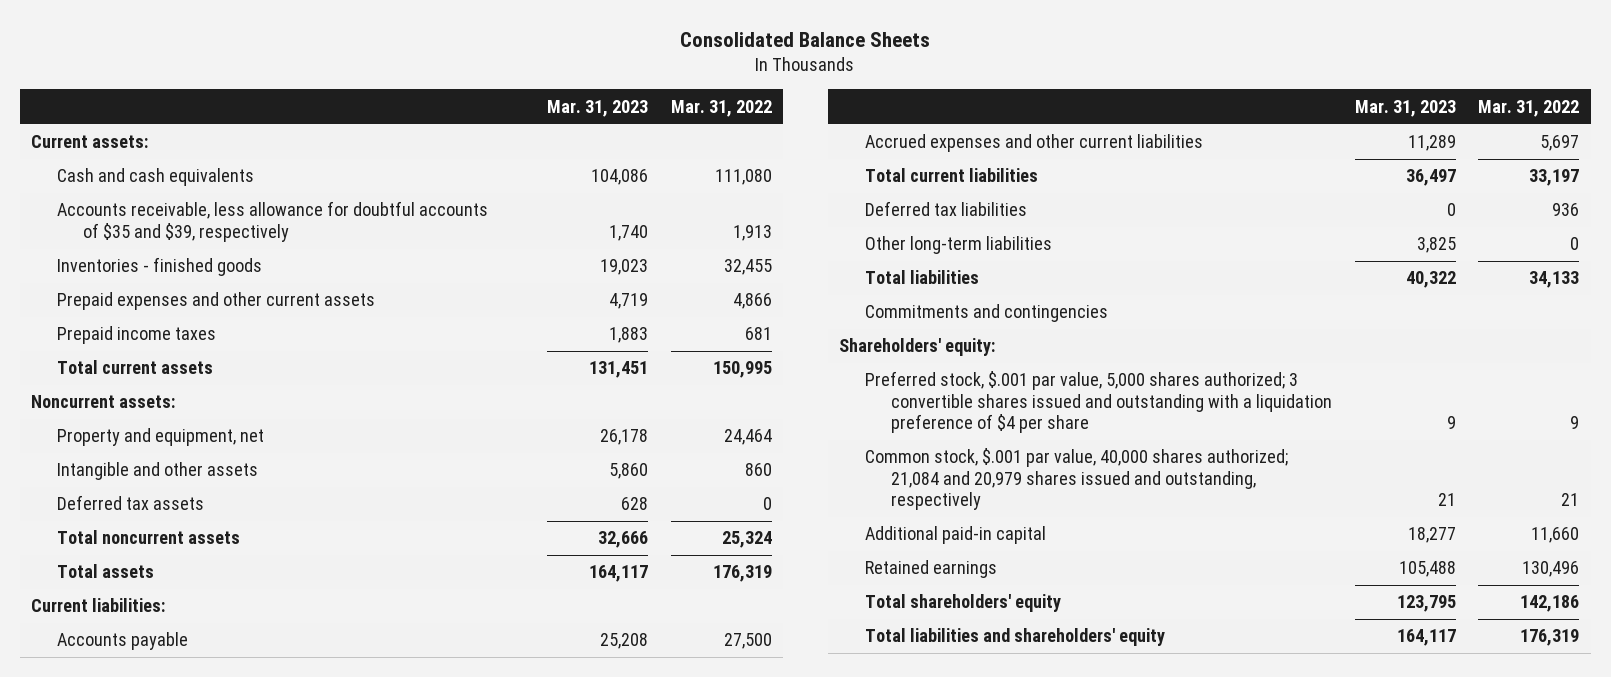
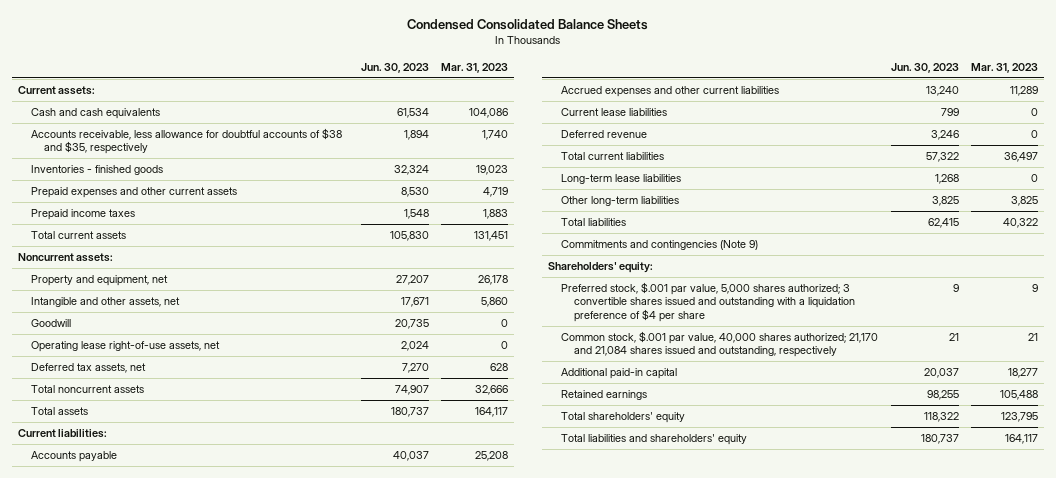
[680,32,931,48] Consolidated Balance Sheets -> [407,19,649,31] Condensed Consolidated Balance Sheets
[670,99,772,117] Mar. 31, 2022 -> none
none -> [360,62,429,73] Jun. 30, 2023
[57,201,489,242] Accounts receivable, less allowance for doubtful accounts of $35 and $39, respectively -> [31,128,343,155] Accounts receivable, less allowance for doubtful accounts of $38 and $35, respectively
[57,462,259,481] Intangible and other assets -> [31,297,181,308] Intangible and other assets, net
none -> [31,319,72,328] Goodwill
none -> [31,341,221,353] Operating lease right-of-use assets, net
[57,495,205,511] Deferred tax assets -> [31,363,147,374] Deferred tax assets, net
none -> [561,108,668,117] Current lease liabilities
none -> [561,130,648,139] Deferred revenue
[864,201,1027,217] Deferred tax liabilities -> none
none -> [561,174,682,185] Long-term lease liabilities
[864,304,1108,323] Commitments and contingencies -> [561,240,759,251] Commitments and contingencies (Note 9)
[864,448,1288,511] Common stock, $.001 par value, 40,000 shares authorized; 21,084 and 20,979 shares issued and outstanding, respectively -> [561,331,879,358] Common stock, $.001 par value, 40,000 shares authorized; 21,170 and 21,084 shares issued and outstanding, respectively

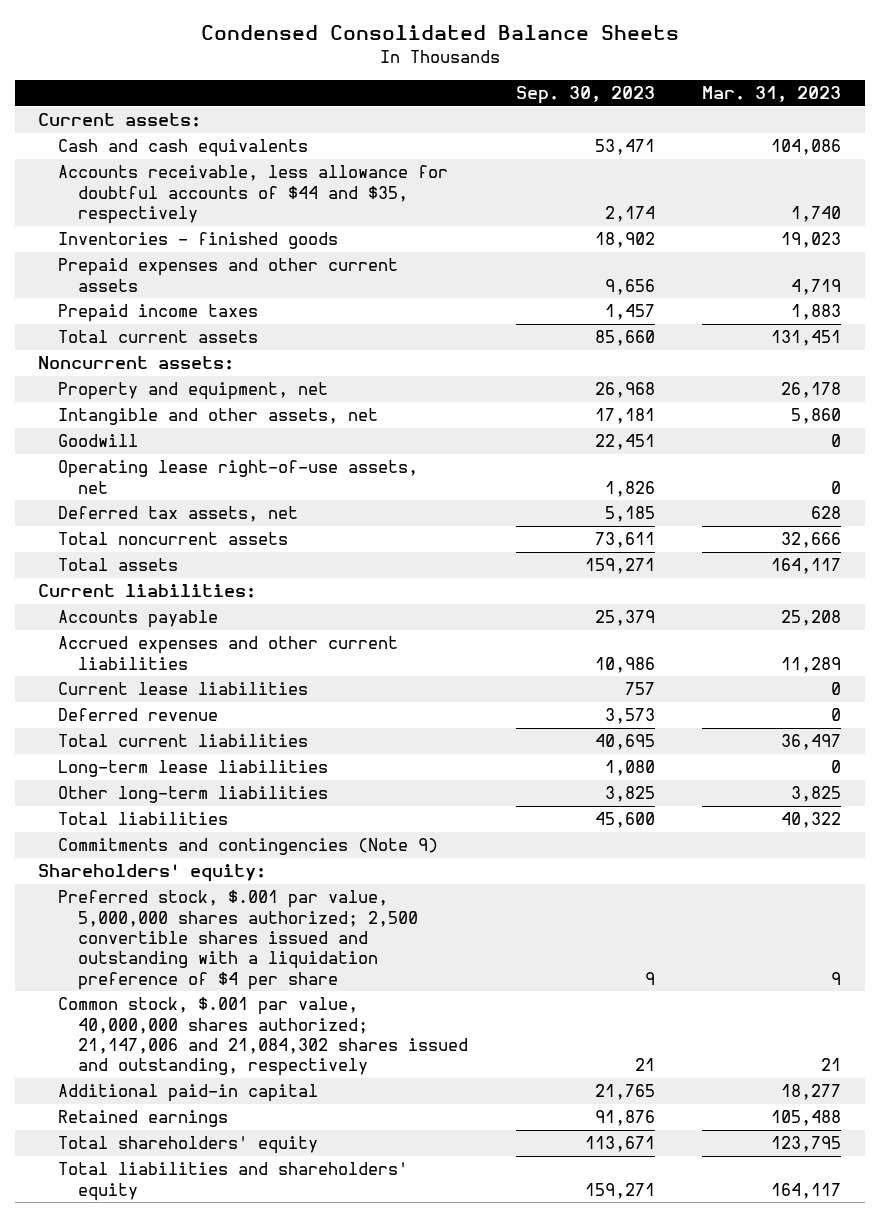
[360,62,429,73] Jun. 30, 2023 -> none
none -> [515,85,655,104] Sep. 30, 2023
[31,128,343,155] Accounts receivable, less allowance for doubtful accounts of $38 and $35, respectively -> [58,165,449,224] Accounts receivable, less allowance for doubtful accounts of $44 and $35, respectively
[561,282,855,322] Preferred stock, $.001 par value, 5,000 shares authorized; 3 convertible shares issued and outstanding with a liquidation preference of $4 per share -> [58,890,418,990] Preferred stock, $.001 par value, 5,000,000 shares authorized; 2,500 convertible shares issued and outstanding with a liquidation preference of $4 per share
[561,331,879,358] Common stock, $.001 par value, 40,000 shares authorized; 21,170 and 21,084 shares issued and outstanding, respectively -> [58,997,468,1077] Common stock, $.001 par value, 40,000,000 shares authorized; 21,147,006 and 21,084,302 shares issued and outstanding, respectively

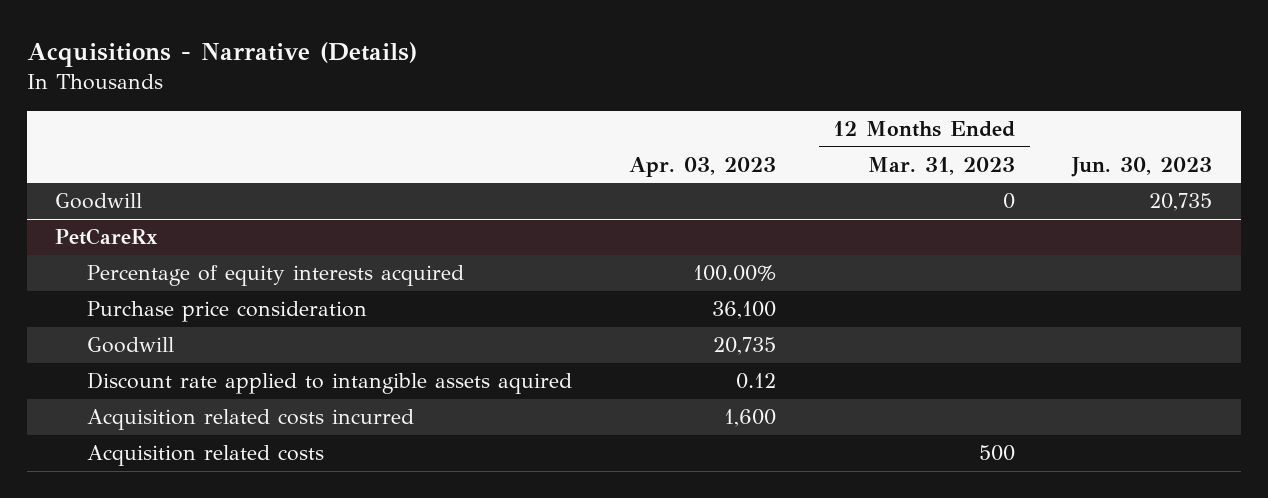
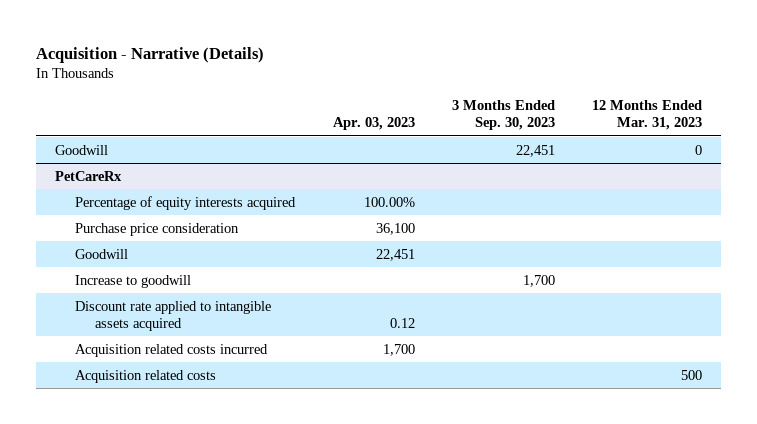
[26,42,417,68] Acquisitions - Narrative (Details) -> [36,46,265,63] Acquisition - Narrative (Details)
[1071,156,1213,177] Jun. 30, 2023 -> none
none -> [451,100,555,131] 3 Months Ended Sep. 30, 2023
[713,337,777,356] 20,735 -> [375,248,415,261] 22,451
none -> [75,274,192,288] Increase to goodwill
[87,372,573,395] Discount rate applied to intangible assets aquired -> [75,300,272,331] Discount rate applied to intangible assets acquired
[724,409,777,428] 1,600 -> [382,343,415,356] 1,700

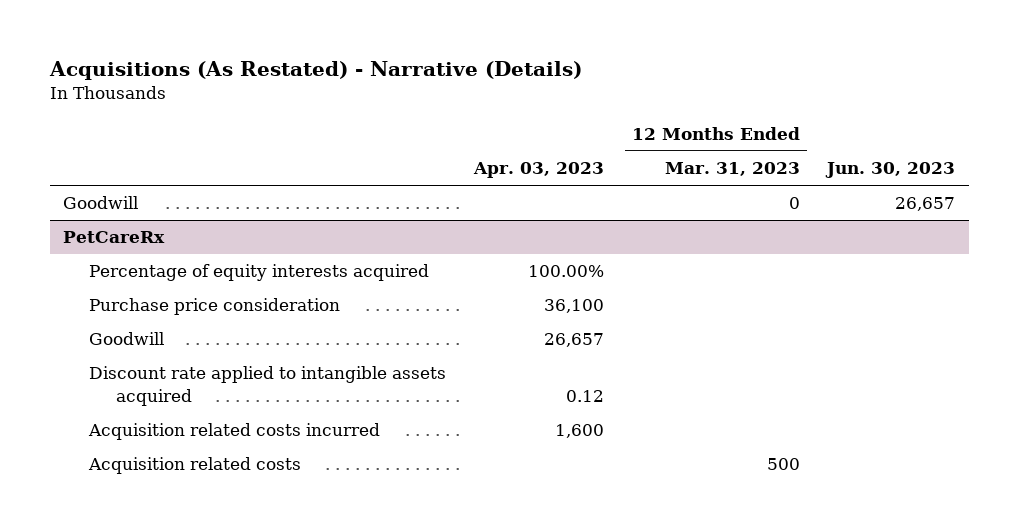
[36,46,265,63] Acquisition - Narrative (Details) -> [48,61,582,81] Acquisitions (As Restated) - Narrative (Details)
[451,100,555,131] 3 Months Ended Sep. 30, 2023 -> none
none -> [825,162,956,179] Jun. 30, 2023
[75,274,192,288] Increase to goodwill -> none
[375,248,415,261] 22,451 -> [544,333,605,348] 26,657
[382,343,415,356] 1,700 -> [555,424,605,439] 1,600

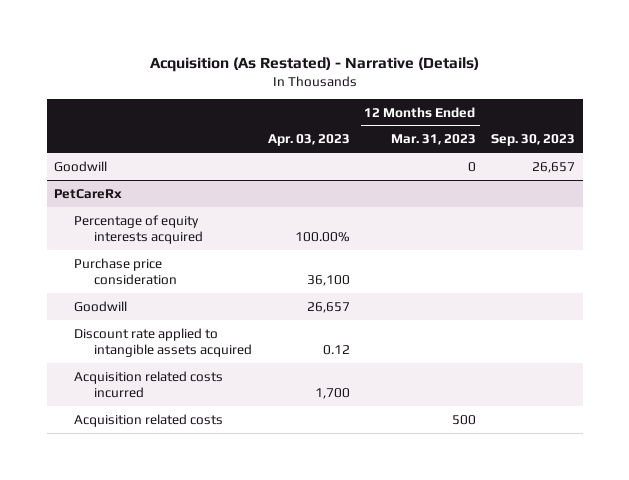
[48,61,582,81] Acquisitions (As Restated) - Narrative (Details) -> [149,56,479,72] Acquisition (As Restated) - Narrative (Details)
[825,162,956,179] Jun. 30, 2023 -> none
none -> [491,134,576,147] Sep. 30, 2023
[555,424,605,439] 1,600 -> [314,388,350,400] 1,700

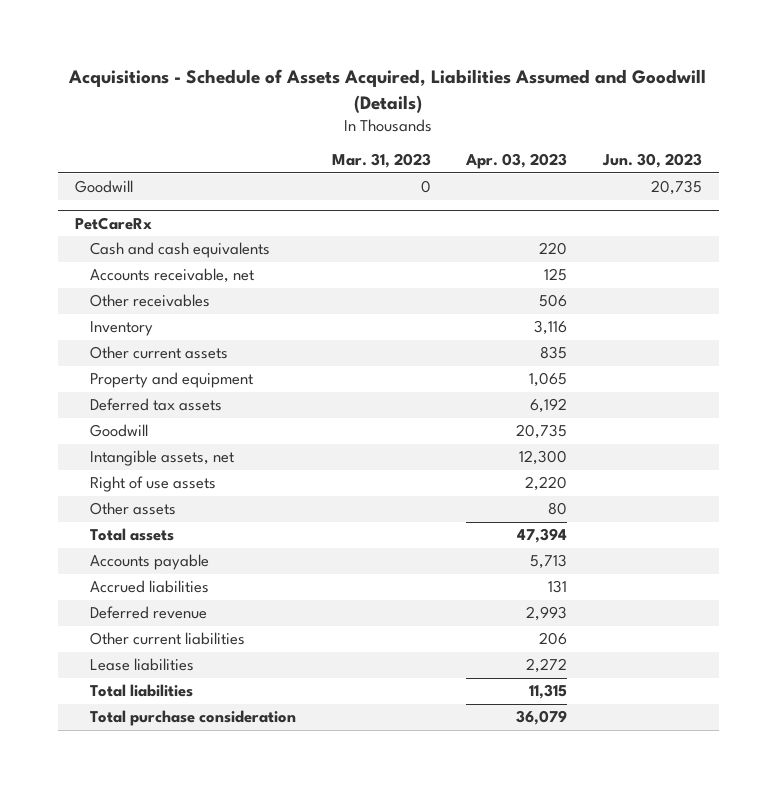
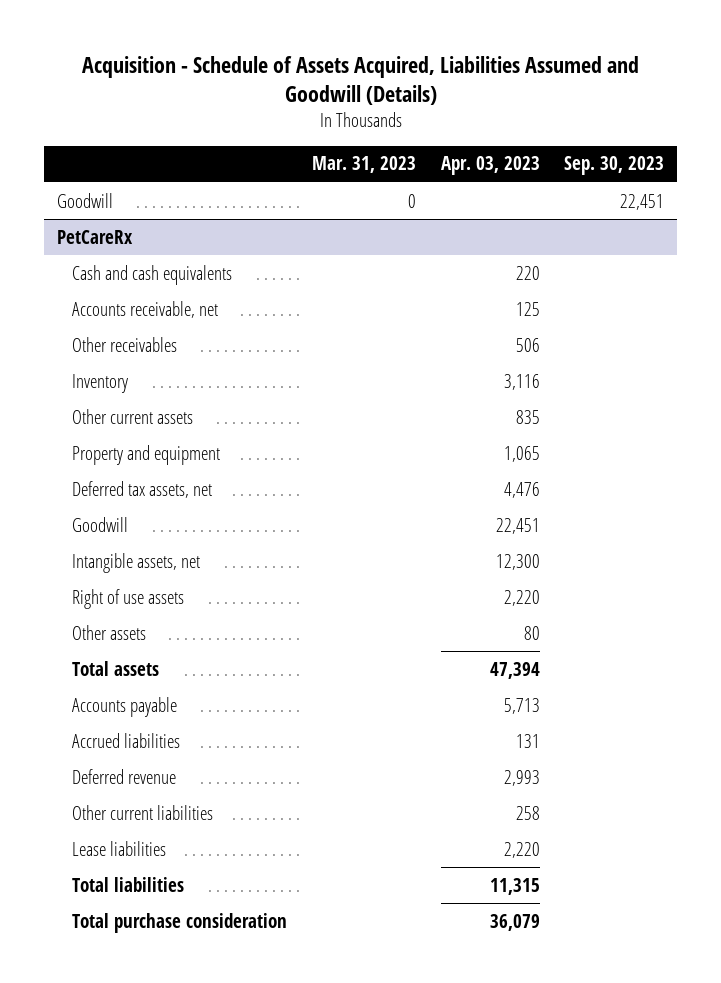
[68,69,707,113] Acquisitions - Schedule of Assets Acquired, Liabilities Assumed and Goodwill (Details) -> [81,56,639,106] Acquisition - Schedule of Assets Acquired, Liabilities Assumed and Goodwill (Details)
[601,153,702,169] Jun. 30, 2023 -> none
none -> [564,156,665,176] Sep. 30, 2023
[90,398,223,412] Deferred tax assets -> [72,480,213,498] Deferred tax assets, net
[530,398,568,414] 6,192 -> [503,481,540,498] 4,476
[516,424,568,440] 20,735 -> [495,517,540,534] 22,451
[539,632,568,646] 206 -> [515,805,540,820] 258
[526,658,568,674] 2,272 -> [503,841,540,858] 2,220

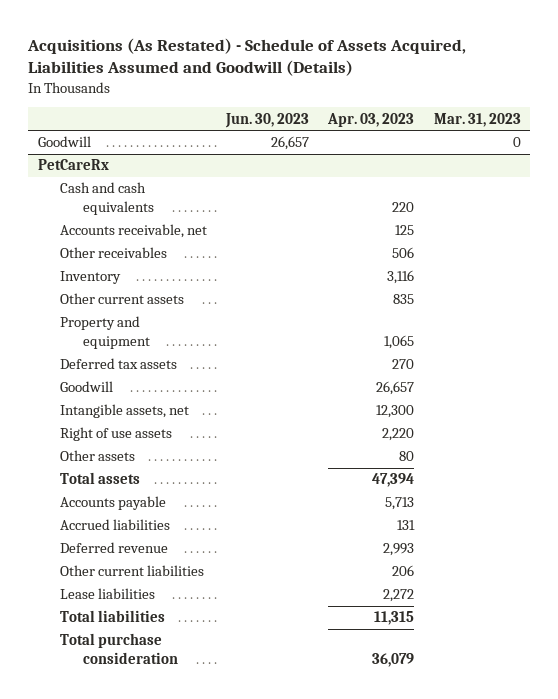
[81,56,639,106] Acquisition - Schedule of Assets Acquired, Liabilities Assumed and Goodwill (Details) -> [27,37,467,77] Acquisitions (As Restated) - Schedule of Assets Acquired, Liabilities Assumed and Goodwill (Details)
[564,156,665,176] Sep. 30, 2023 -> none
none -> [225,112,310,128] Jun. 30, 2023
[72,480,213,498] Deferred tax assets, net -> [60,358,178,370] Deferred tax assets
[503,481,540,498] 4,476 -> [392,359,415,370] 270
[495,517,540,534] 22,451 -> [376,381,415,396] 26,657
[515,805,540,820] 258 -> [392,565,415,577] 206
[503,841,540,858] 2,220 -> [383,589,415,603] 2,272

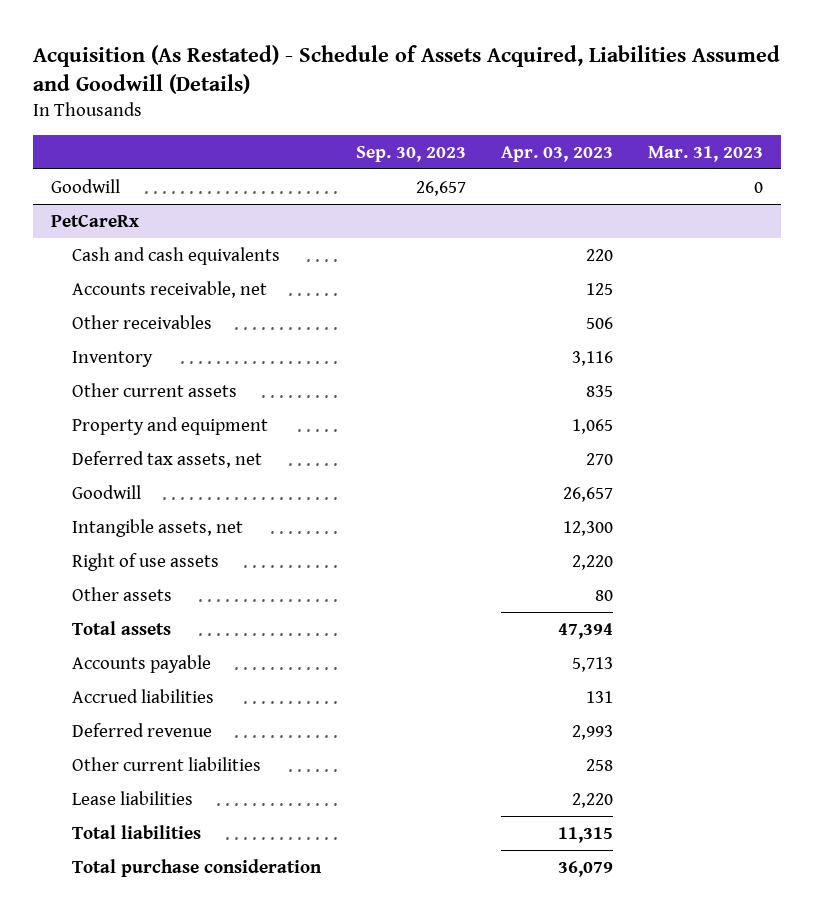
[27,37,467,77] Acquisitions (As Restated) - Schedule of Assets Acquired, Liabilities Assumed and Goodwill (Details) -> [33,45,781,95] Acquisition (As Restated) - Schedule of Assets Acquired, Liabilities Assumed and Goodwill (Details)
[225,112,310,128] Jun. 30, 2023 -> none
none -> [355,145,466,162] Sep. 30, 2023
[60,358,178,370] Deferred tax assets -> [71,450,262,468] Deferred tax assets, net
[392,565,415,577] 206 -> [585,758,613,771] 258
[383,589,415,603] 2,272 -> [571,792,613,808] 2,220

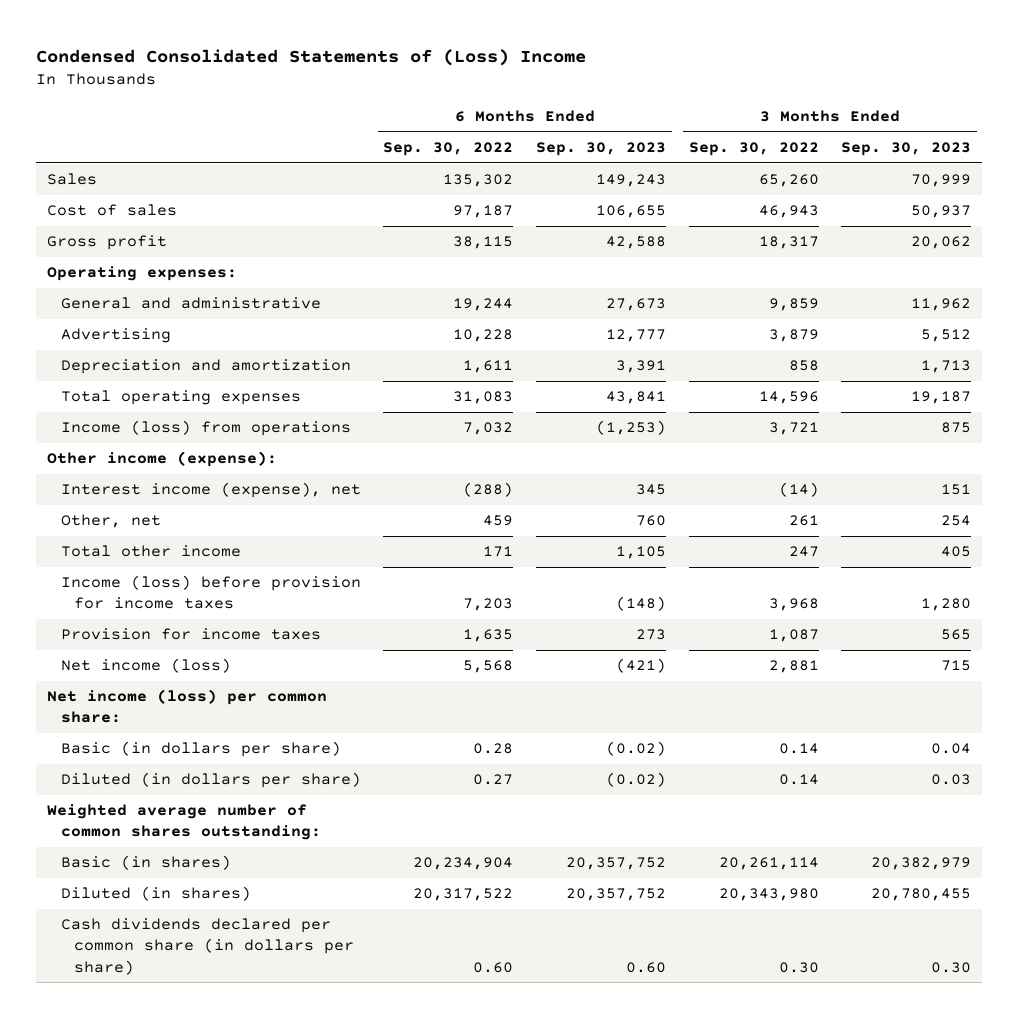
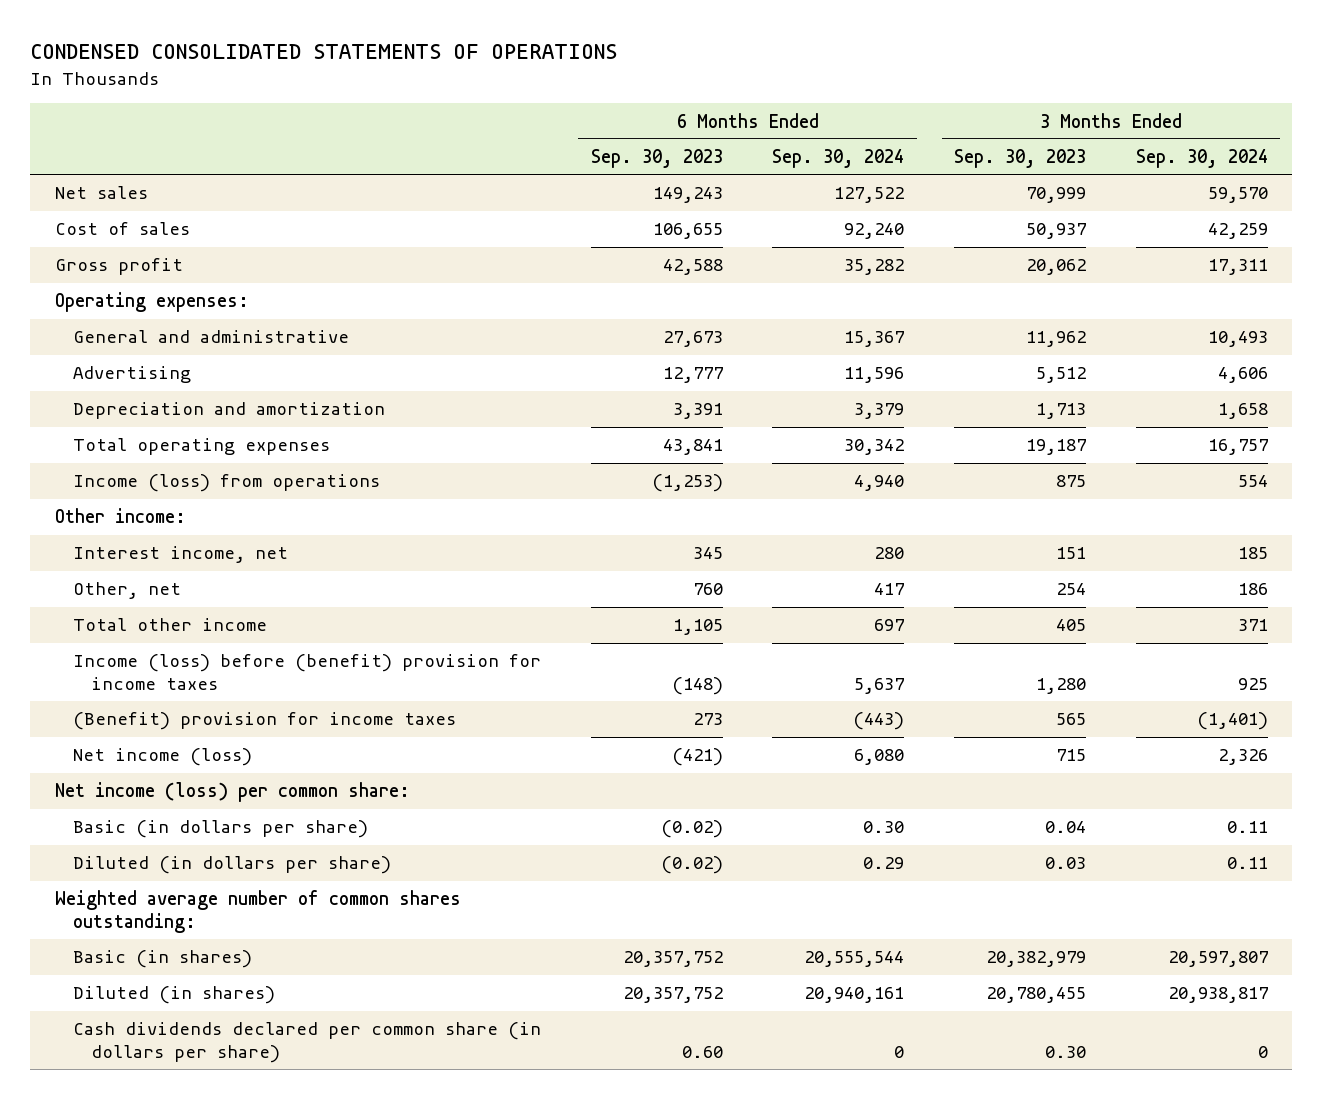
[35,48,586,66] Condensed Consolidated Statements of (Loss) Income -> [30,44,618,60] CONDENSED CONSOLIDATED STATEMENTS OF OPERATIONS
[383,142,514,157] Sep. 30, 2022 -> none
[688,142,819,157] Sep. 30, 2022 -> none
none -> [772,149,905,169] Sep. 30, 2024
none -> [1135,149,1268,169] Sep. 30, 2024
[47,173,98,186] Sales -> [55,186,149,200] Net sales
[47,451,278,468] Other income (expense): -> [55,508,187,524] Other income:
[60,482,361,499] Interest income (expense), net -> [73,546,289,564] Interest income, net
[60,575,361,610] Income (loss) before provision for income taxes -> [73,654,542,691] Income (loss) before (benefit) provision for income taxes
[60,628,321,641] Provision for income taxes -> [73,712,457,731] (Benefit) provision for income taxes

